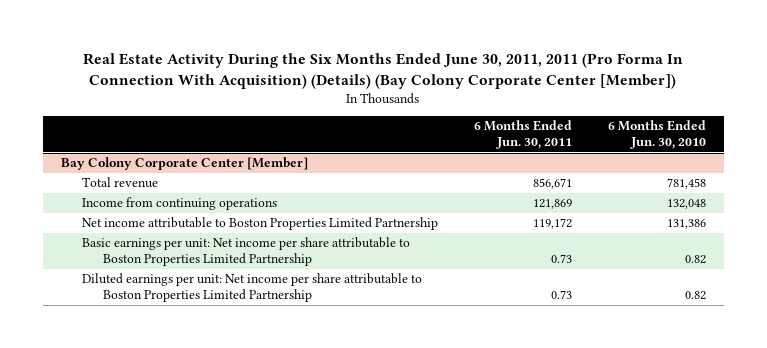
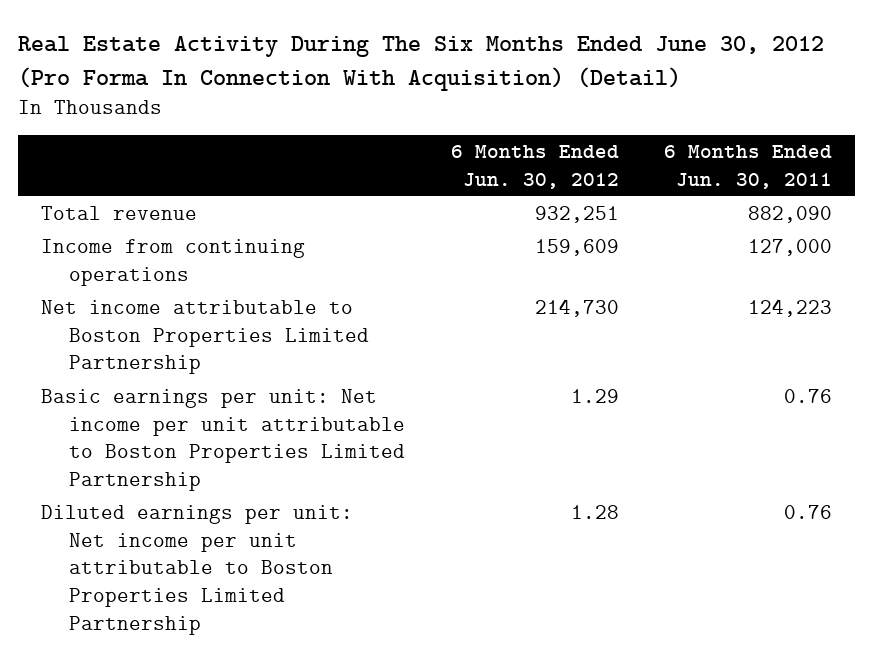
[83,52,684,89] Real Estate Activity During the Six Months Ended June 30, 2011, 2011 (Pro Forma In Connection With Acquisition) (Details) (Bay Colony Corporate Center [Member]) -> [18,36,825,91] Real Estate Activity During The Six Months Ended June 30, 2012 (Pro Forma In Connection With Acquisition) (Detail)
[607,120,706,149] 6 Months Ended Jun. 30, 2010 -> none
none -> [450,145,619,189] 6 Months Ended Jun. 30, 2012
[61,157,309,171] Bay Colony Corporate Center [Member] -> none
[532,178,572,190] 856,671 -> [748,206,833,224] 882,090
[532,199,572,210] 121,869 -> [748,239,833,257] 127,000
[532,218,572,230] 119,172 -> [748,299,833,318] 124,223
[81,237,410,266] Basic earnings per unit: Net income per share attributable to Boston Properties Limited Partnership -> [40,389,405,491] Basic earnings per unit: Net income per unit attributable to Boston Properties Limited Partnership
[550,253,572,263] 0.73 -> [784,389,833,404] 0.76
[81,273,422,302] Diluted earnings per unit: Net income per share attributable to Boston Properties Limited Partnership -> [40,505,353,635] Diluted earnings per unit: Net income per unit attributable to Boston Properties Limited Partnership
[550,289,572,299] 0.73 -> [784,505,833,520] 0.76

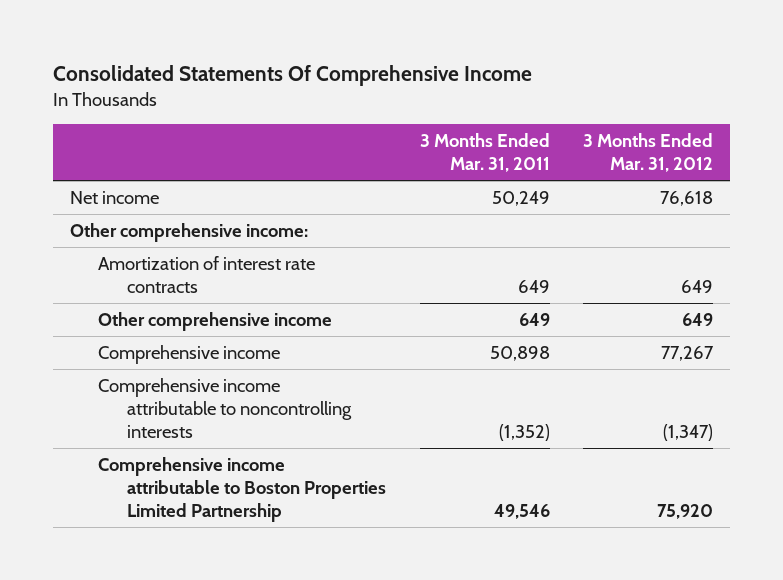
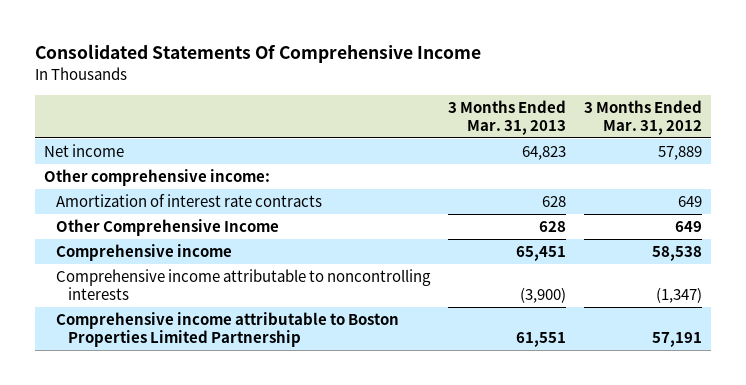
[419,133,550,173] 3 Months Ended Mar. 31, 2011 -> none
none -> [448,99,567,135] 3 Months Ended Mar. 31, 2013
[660,190,714,206] 76,618 -> [657,145,702,160] 57,889
[98,311,333,331] Other comprehensive income -> [56,218,280,236] Other Comprehensive Income
[661,345,715,361] 77,267 -> [651,245,702,261] 58,538
[657,503,714,519] 75,920 -> [651,332,702,348] 57,191

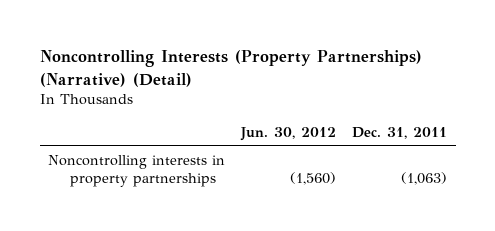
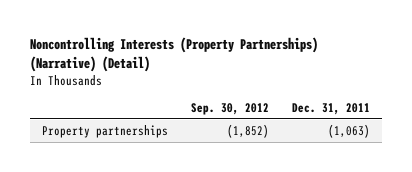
[240,127,337,142] Jun. 30, 2012 -> none
none -> [190,103,269,116] Sep. 30, 2012
[47,155,225,187] Noncontrolling interests in property partnerships -> [41,125,168,139] Property partnerships

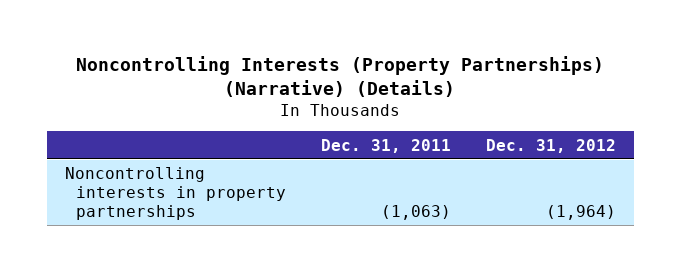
[29,36,318,72] Noncontrolling Interests (Property Partnerships) (Narrative) (Detail) -> [76,56,605,98] Noncontrolling Interests (Property Partnerships) (Narrative) (Details)
[190,103,269,116] Sep. 30, 2012 -> none
none -> [486,138,617,153] Dec. 31, 2012
[41,125,168,139] Property partnerships -> [64,167,287,220] Noncontrolling interests in property partnerships

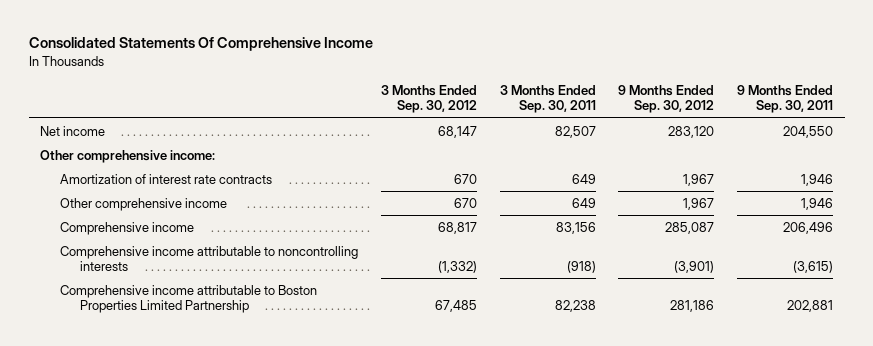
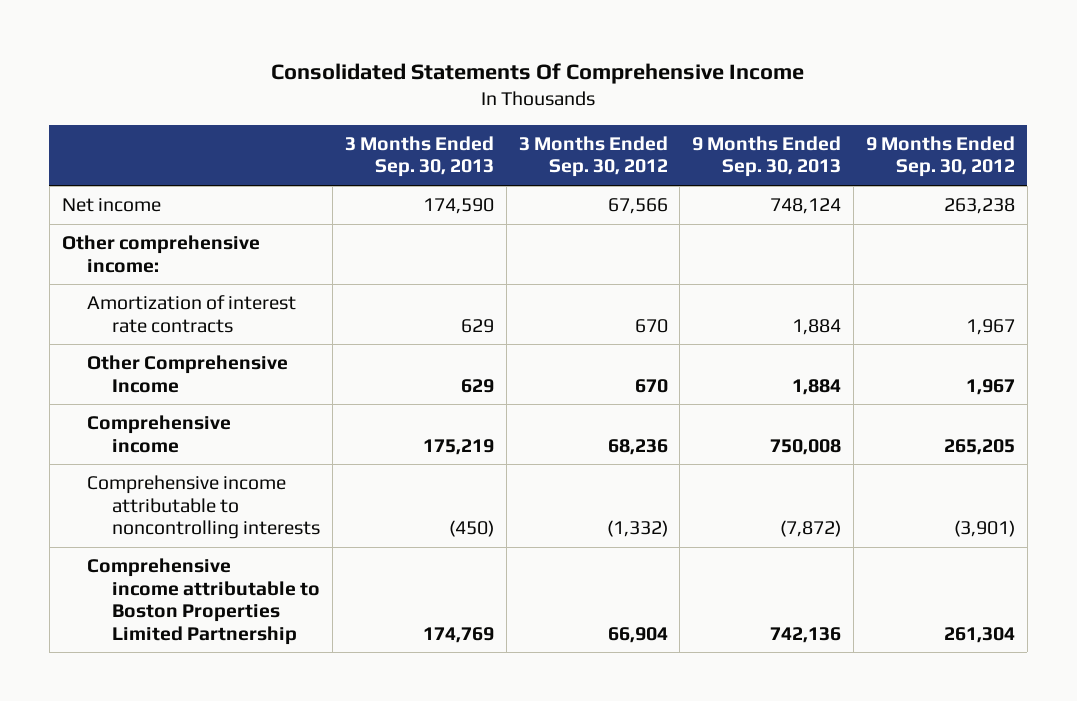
[499,85,596,114] 3 Months Ended Sep. 30, 2011 -> none
[737,85,834,114] 9 Months Ended Sep. 30, 2011 -> none
none -> [344,135,494,178] 3 Months Ended Sep. 30, 2013
none -> [692,135,842,178] 9 Months Ended Sep. 30, 2013
[437,125,477,138] 68,147 -> [607,198,668,215] 67,566
[668,125,715,138] 283,120 -> [943,198,1015,215] 263,238
[60,197,228,211] Other comprehensive income -> [86,355,288,393] Other Comprehensive Income
[437,221,477,234] 68,817 -> [607,438,668,455] 68,236
[665,221,715,234] 285,087 -> [943,438,1015,455] 265,205
[434,299,477,312] 67,485 -> [607,626,668,643] 66,904
[670,299,715,312] 281,186 -> [943,626,1015,643] 261,304

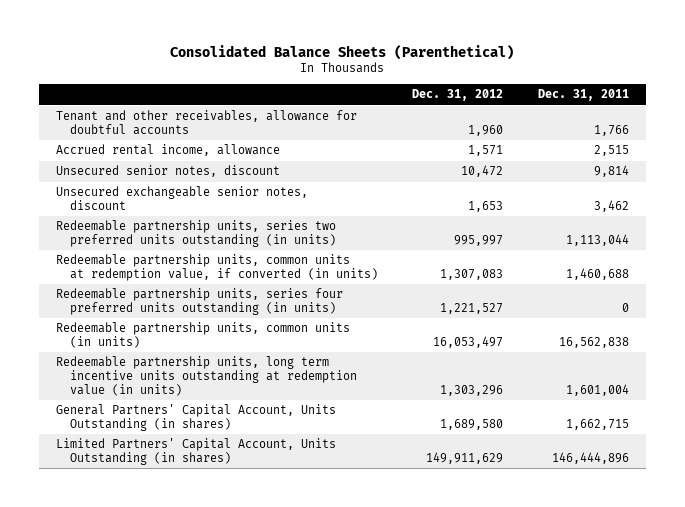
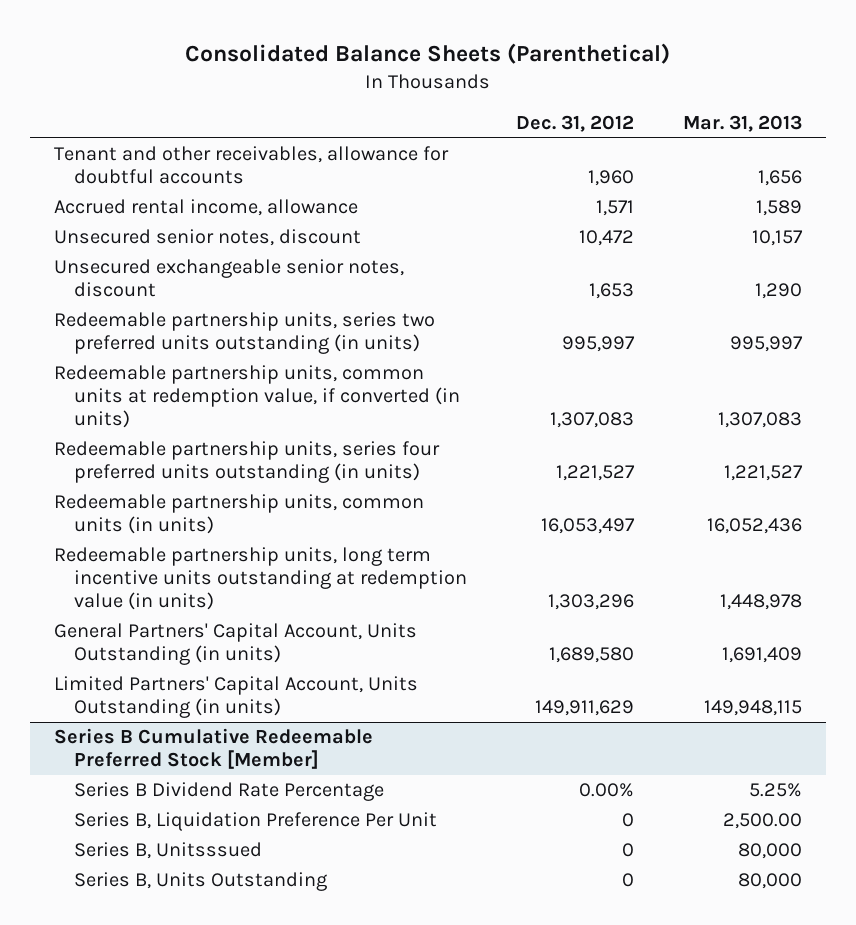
[537,89,629,102] Dec. 31, 2011 -> none
none -> [682,114,802,132] Mar. 31, 2013
[55,404,336,432] General Partners' Capital Account, Units Outstanding (in shares) -> [54,623,418,666] General Partners' Capital Account, Units Outstanding (in units)
[55,438,336,466] Limited Partners' Capital Account, Units Outstanding (in shares) -> [54,676,419,719] Limited Partners' Capital Account, Units Outstanding (in units)
none -> [54,728,374,770] Series B Cumulative Redeemable Preferred Stock [Member]
none -> [73,782,384,802] Series B Dividend Rate Percentage
none -> [73,812,437,832] Series B, Liquidation Preference Per Unit
none -> [73,842,262,860] Series B, Unitsssued
none -> [73,872,327,892] Series B, Units Outstanding

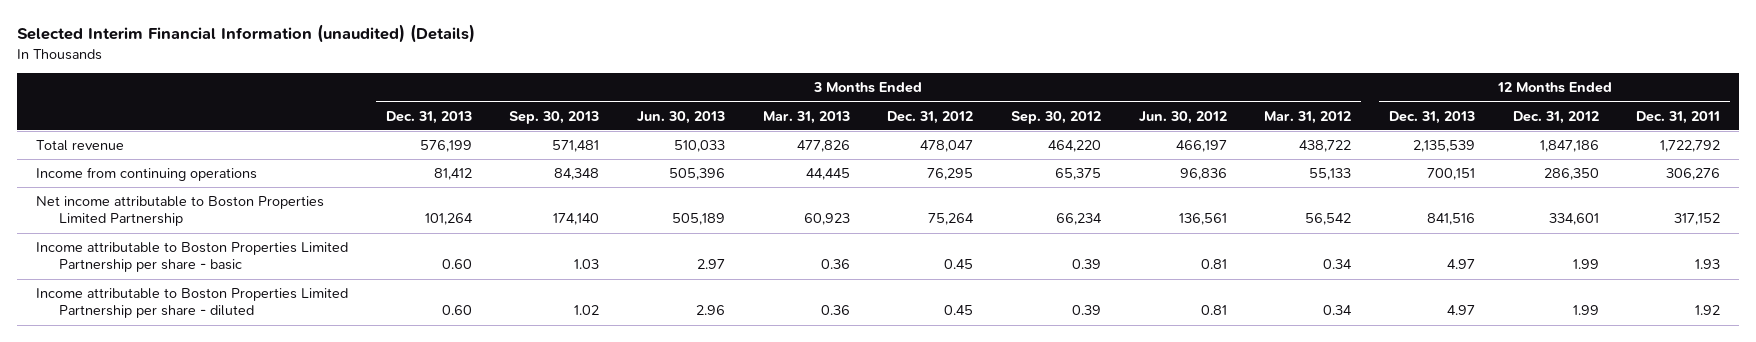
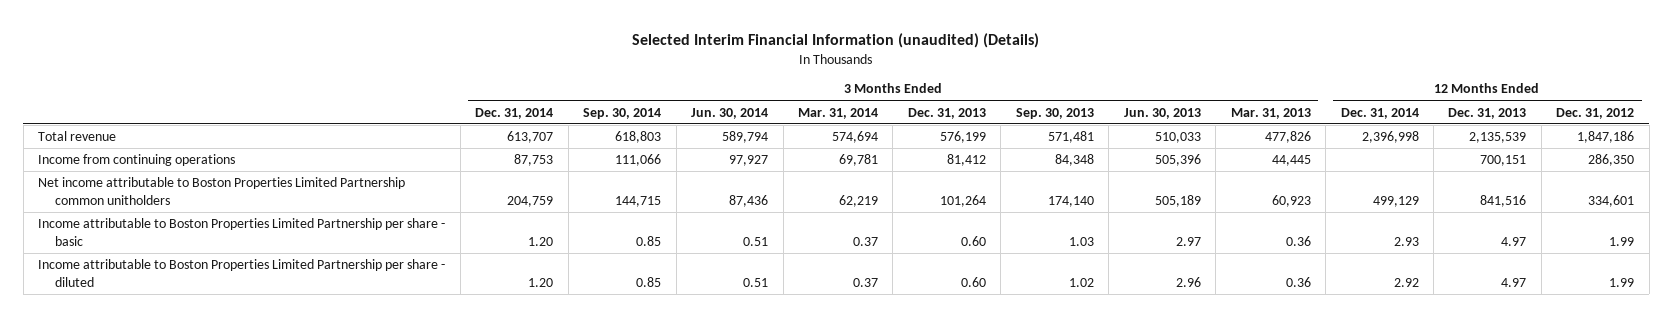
[887,110,974,124] Dec. 31, 2012 -> none
[1010,110,1101,124] Sep. 30, 2012 -> none
[1138,110,1227,124] Jun. 30, 2012 -> none
[1264,110,1352,124] Mar. 31, 2012 -> none
[1636,110,1721,124] Dec. 31, 2011 -> none
none -> [475,107,554,119] Dec. 31, 2014
none -> [583,107,662,119] Sep. 30, 2014
none -> [691,107,769,119] Jun. 30, 2014
none -> [797,107,878,119] Mar. 31, 2014
none -> [1340,107,1419,119] Dec. 31, 2014
[35,196,324,227] Net income attributable to Boston Properties Limited Partnership -> [38,177,406,205] Net income attributable to Boston Properties Limited Partnership common unitholders

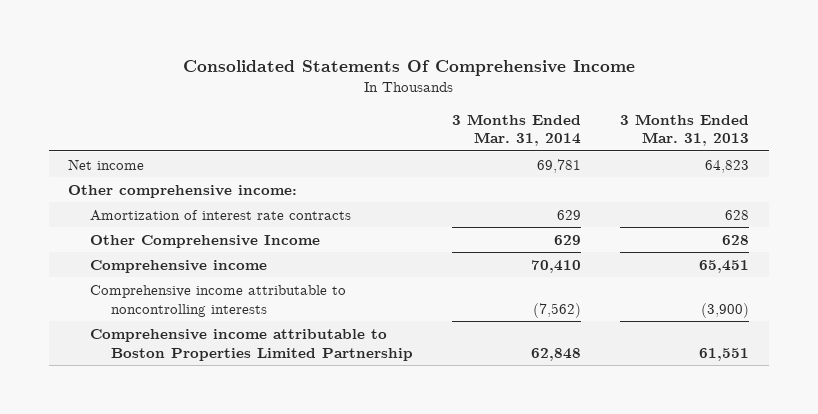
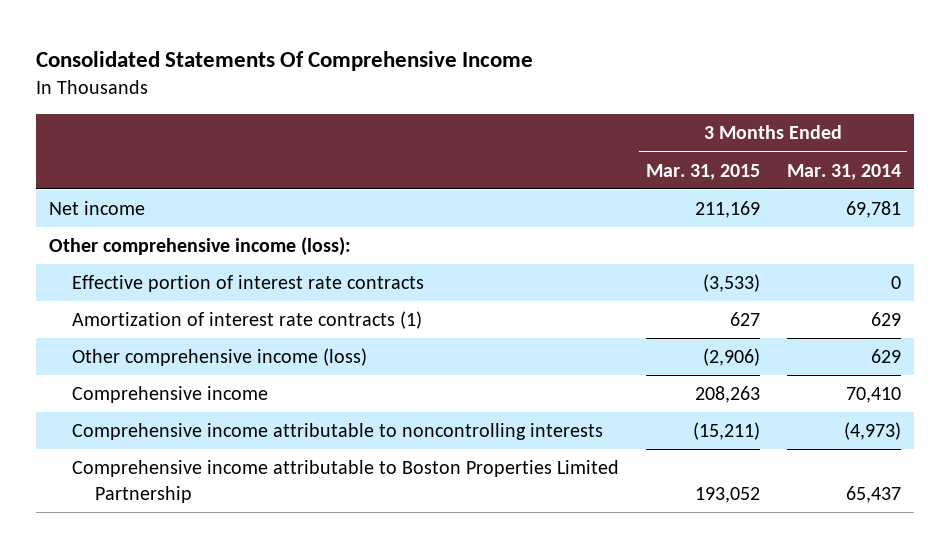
[620,113,750,147] 3 Months Ended Mar. 31, 2013 -> none
none -> [646,163,761,180] Mar. 31, 2015
[68,184,298,198] Other comprehensive income: -> [49,237,352,257] Other comprehensive income (loss):
none -> [72,275,425,293] Effective portion of interest rate contracts
[89,209,351,221] Amortization of interest rate contracts -> [72,311,423,330] Amortization of interest rate contracts (1)
[89,234,320,248] Other Comprehensive Income -> [72,348,368,367] Other comprehensive income (loss)
[533,302,582,318] (7,562) -> [843,422,901,441] (4,973)
[531,347,582,361] 62,848 -> [845,485,901,503] 65,437

